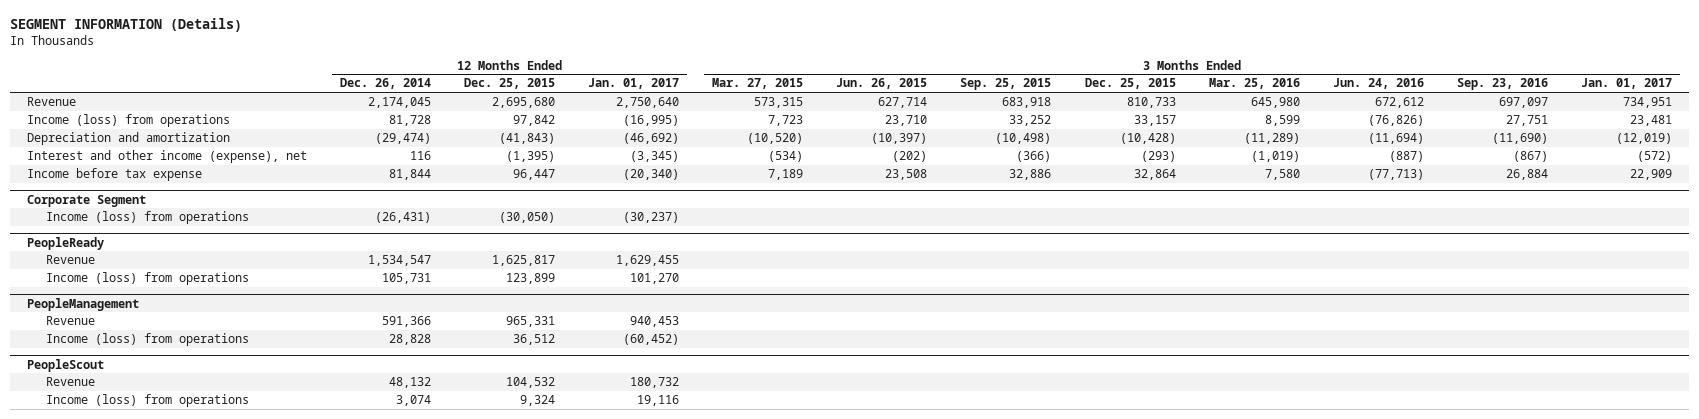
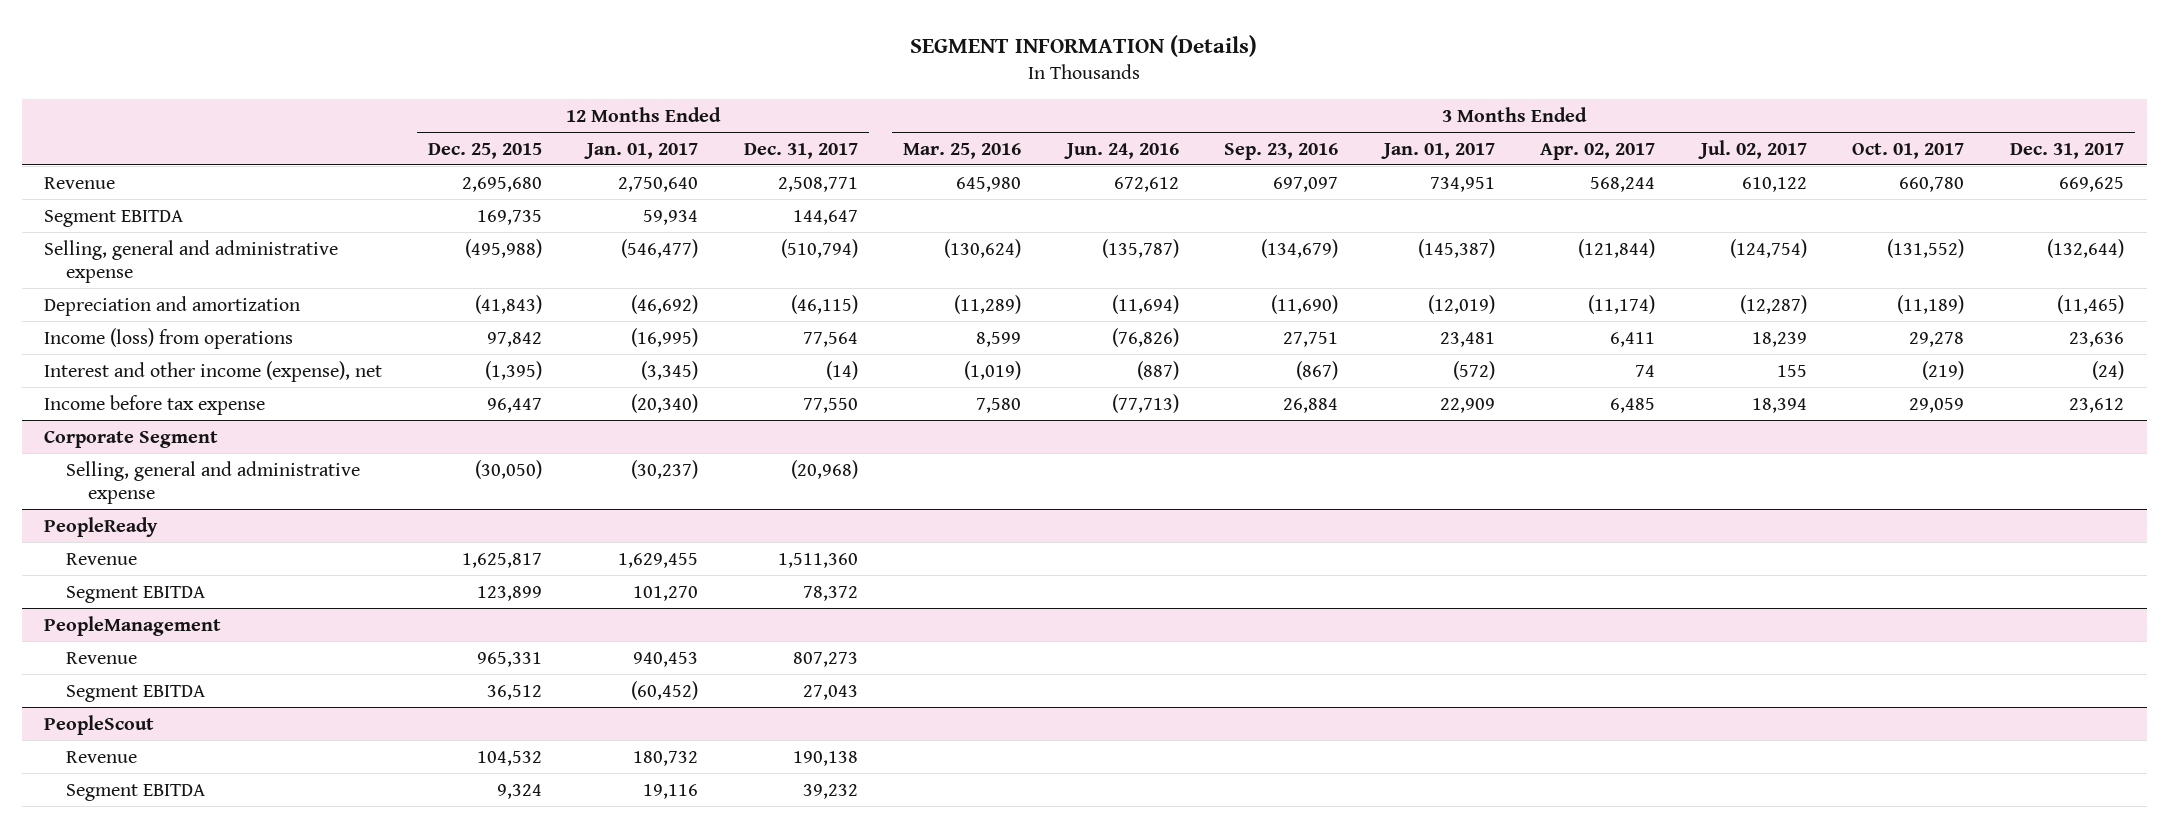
[339,78,431,90] Dec. 26, 2014 -> none
[712,78,804,90] Mar. 27, 2015 -> none
[836,78,928,90] Jun. 26, 2015 -> none
[960,78,1052,91] Sep. 25, 2015 -> none
[1084,78,1176,90] Dec. 25, 2015 -> none
none -> [743,142,858,159] Dec. 31, 2017
none -> [1540,142,1656,160] Apr. 02, 2017
none -> [1697,139,1807,159] Jul. 02, 2017
none -> [1852,142,1965,159] Oct. 01, 2017
none -> [2009,142,2124,159] Dec. 31, 2017
none -> [44,209,184,227] Segment EBITDA
none -> [44,239,339,283] Selling, general and administrative expense
[26,114,230,128] Income (loss) from operations -> [44,327,294,349] Income (loss) from operations
[45,211,249,225] Income (loss) from operations -> [66,460,361,504] Selling, general and administrative expense
[45,272,249,286] Income (loss) from operations -> [66,585,206,603] Segment EBITDA
[45,333,249,347] Income (loss) from operations -> [66,684,206,702] Segment EBITDA
[45,394,249,408] Income (loss) from operations -> [66,783,206,801] Segment EBITDA

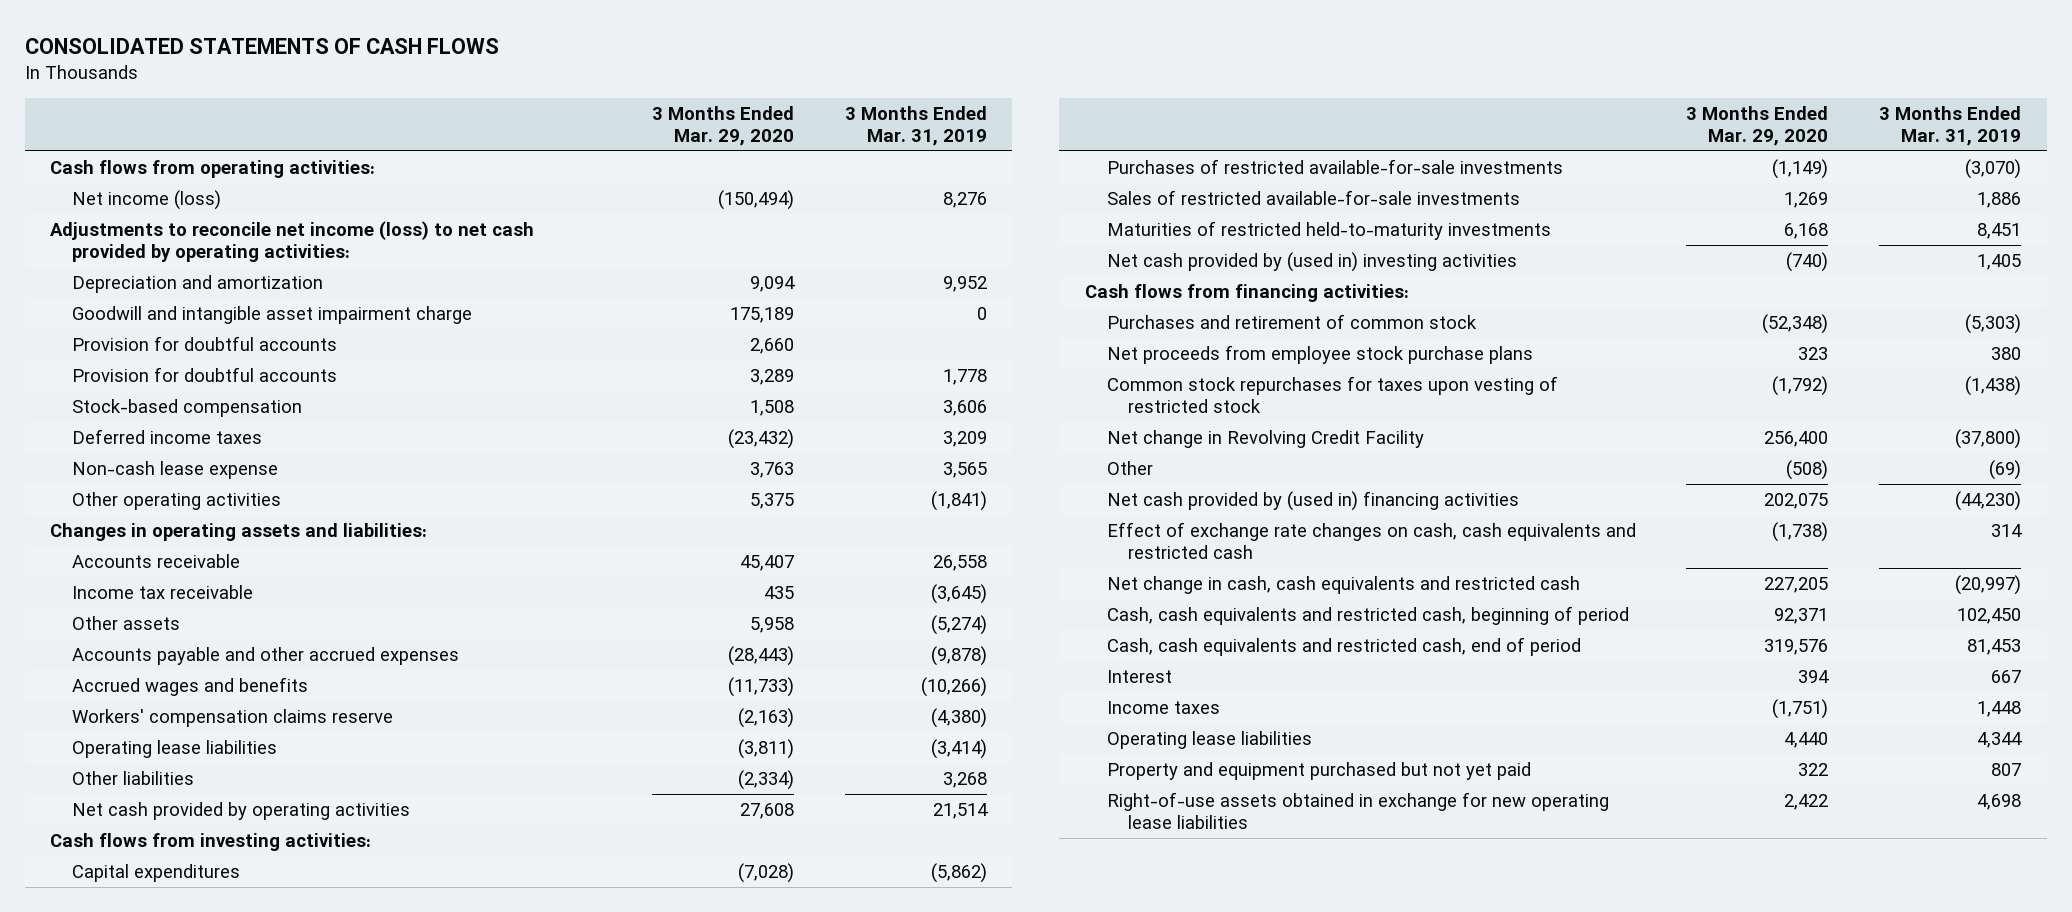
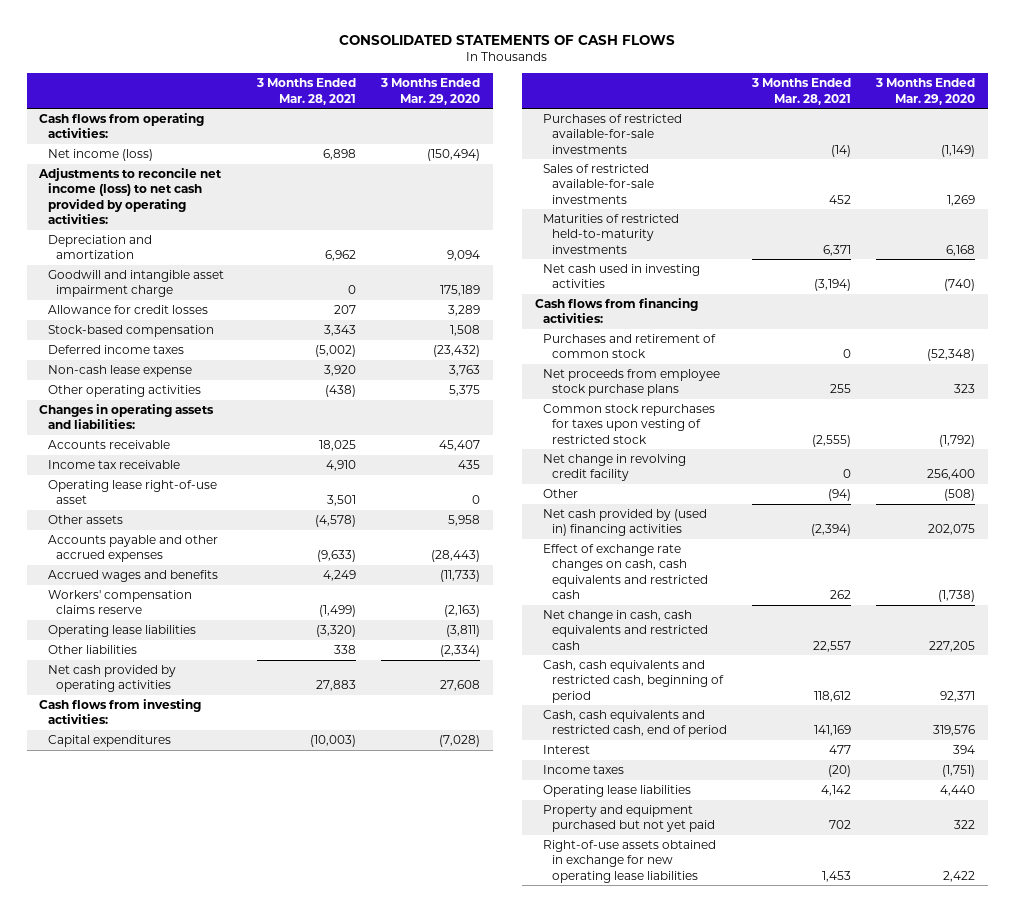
[844,106,987,147] 3 Months Ended Mar. 31, 2019 -> none
none -> [255,78,356,105] 3 Months Ended Mar. 28, 2021
[72,336,338,352] Provision for doubtful accounts -> none
[72,367,338,383] Provision for doubtful accounts -> [47,305,208,315] Allowance for credit losses
none -> [47,480,217,505] Operating lease right-of-use asset
[1106,252,1517,273] Net cash provided by (used in) investing activities -> [543,264,701,289] Net cash used in investing activities
[1106,430,1424,449] Net change in Revolving Credit Facility -> [543,454,687,482] Net change in revolving credit facility

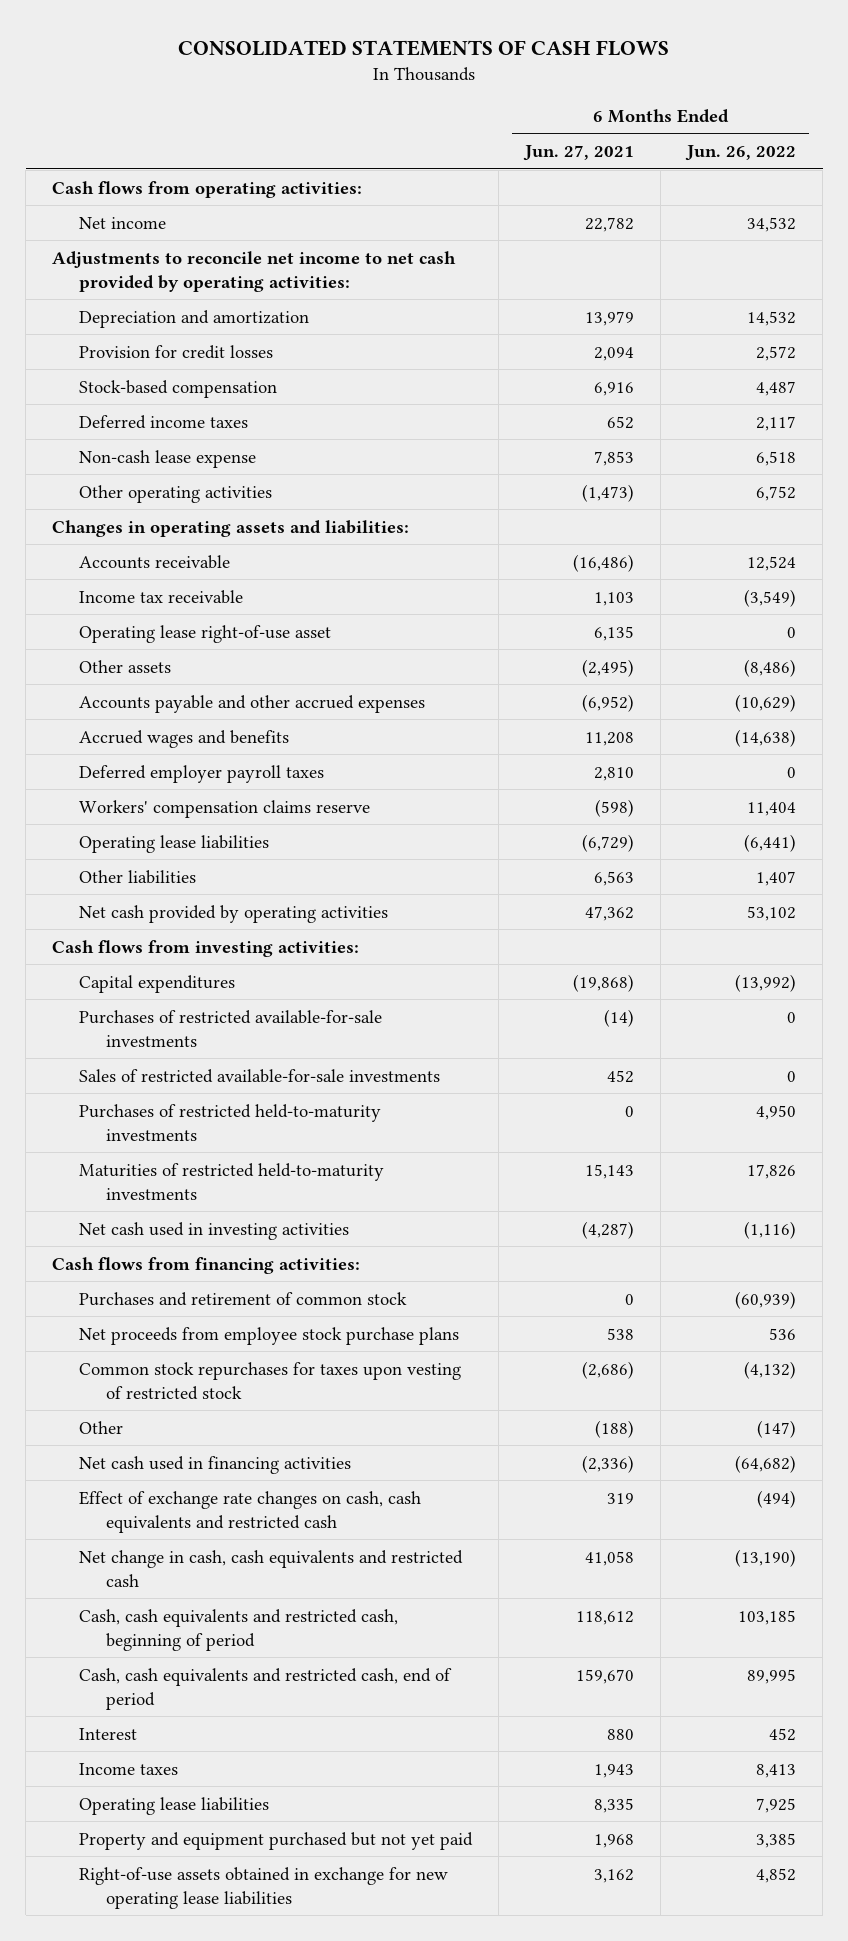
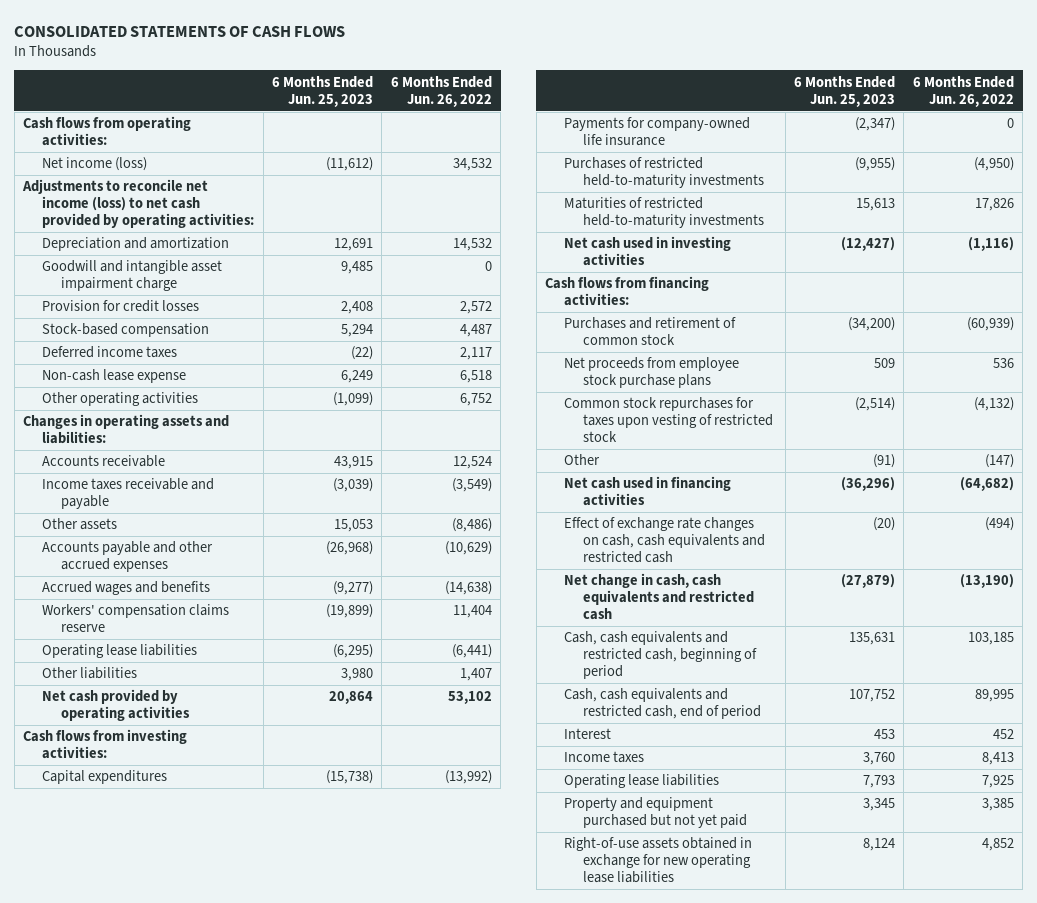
[523,145,635,162] Jun. 27, 2021 -> none
none -> [272,75,374,107] 6 Months Ended Jun. 25, 2023
[79,216,167,229] Net income -> [42,157,148,172] Net income (loss)
[52,250,457,292] Adjustments to reconcile net income to net cash provided by operating activities: -> [22,179,255,229] Adjustments to reconcile net income (loss) to net cash provided by operating activities:
none -> [42,260,223,292] Goodwill and intangible asset impairment charge
[79,624,332,643] Operating lease right-of-use asset -> none
[79,589,244,604] Income tax receivable -> [42,478,215,510] Income taxes receivable and payable
[79,764,325,783] Deferred employer payroll taxes -> none
[79,1009,383,1047] Purchases of restricted available-for-sale investments -> none
[79,1068,441,1083] Sales of restricted available-for-sale investments -> none
none -> [564,117,751,147] Payments for company-owned life insurance
[756,1104,797,1120] 4,950 -> [973,157,1014,172] (4,950)

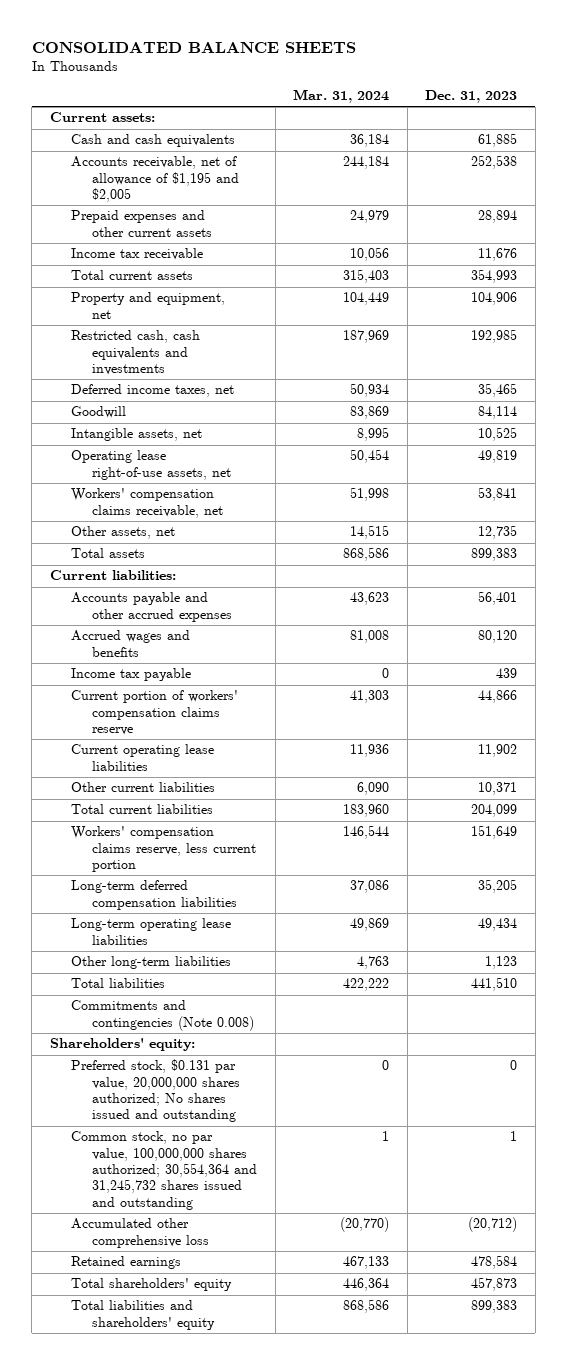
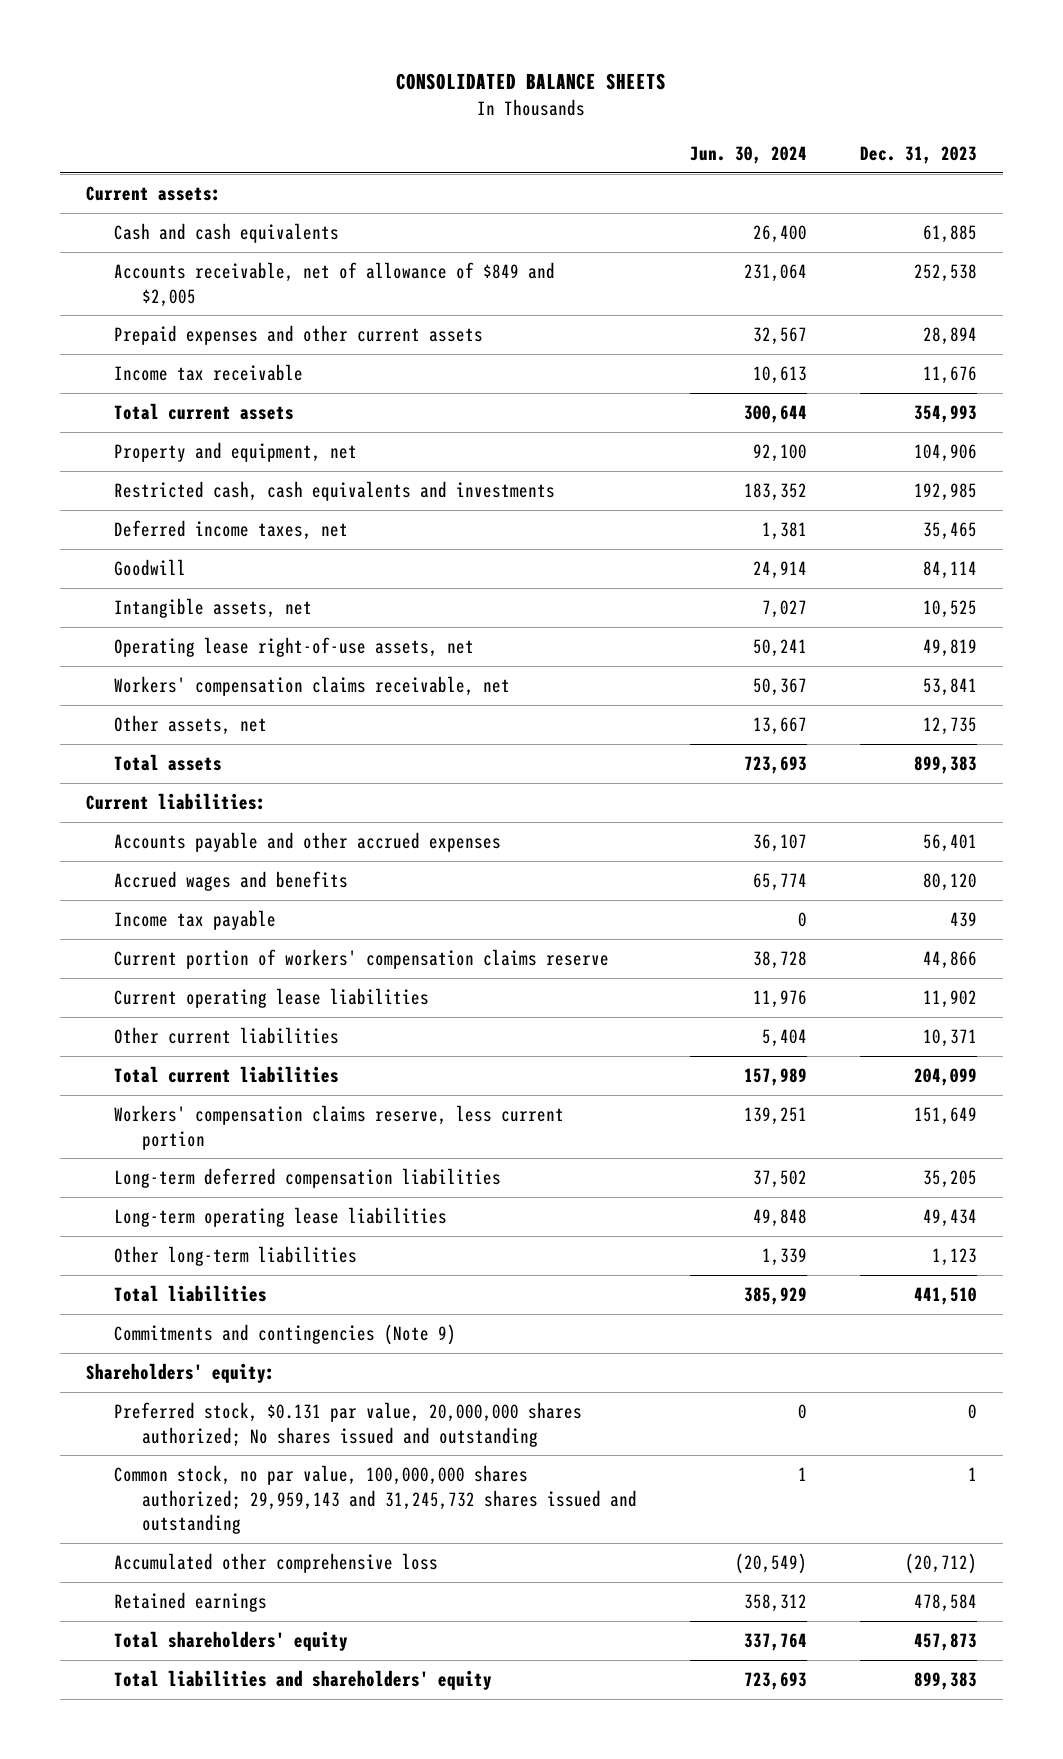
[293,89,390,104] Mar. 31, 2024 -> none
none -> [689,145,807,164] Jun. 30, 2024
[70,156,240,203] Accounts receivable, net of allowance of $1,195 and $2,005 -> [114,262,556,307] Accounts receivable, net of allowance of $849 and $2,005
[70,1000,255,1031] Commitments and contingencies (Note 0.008) -> [114,1324,457,1346] Commitments and contingencies (Note 9)
[70,1131,258,1210] Common stock, no par value, 100,000,000 shares authorized; 30,554,364 and 31,245,732 shares issued and outstanding -> [114,1465,638,1534] Common stock, no par value, 100,000,000 shares authorized; 29,959,143 and 31,245,732 shares issued and outstanding

